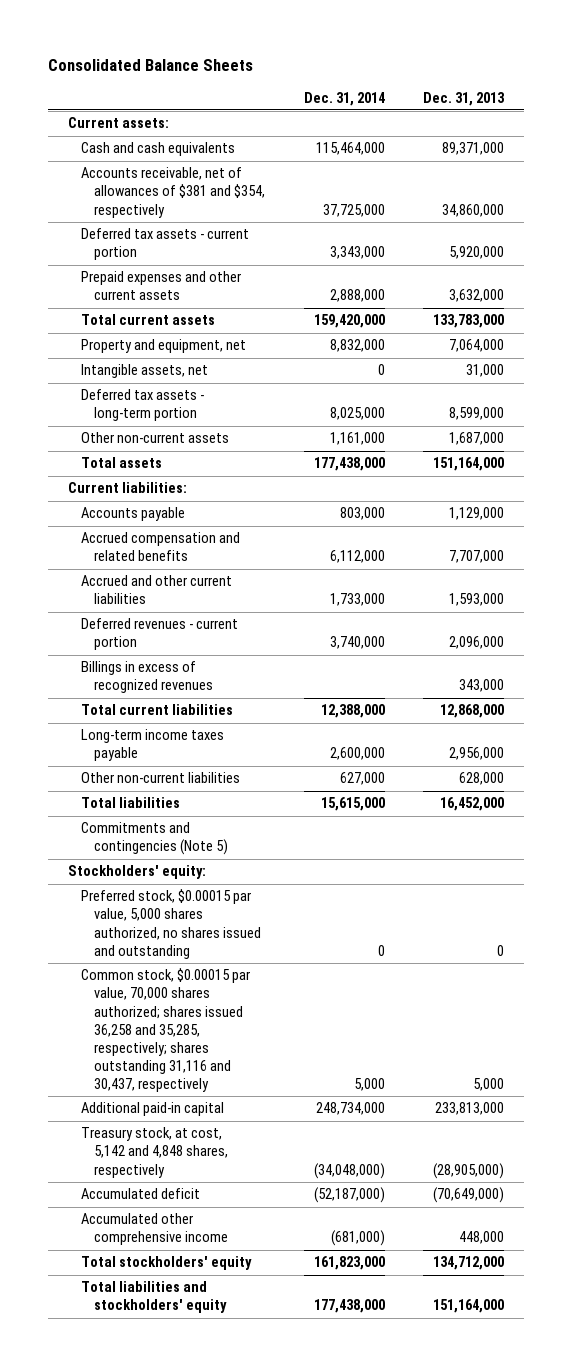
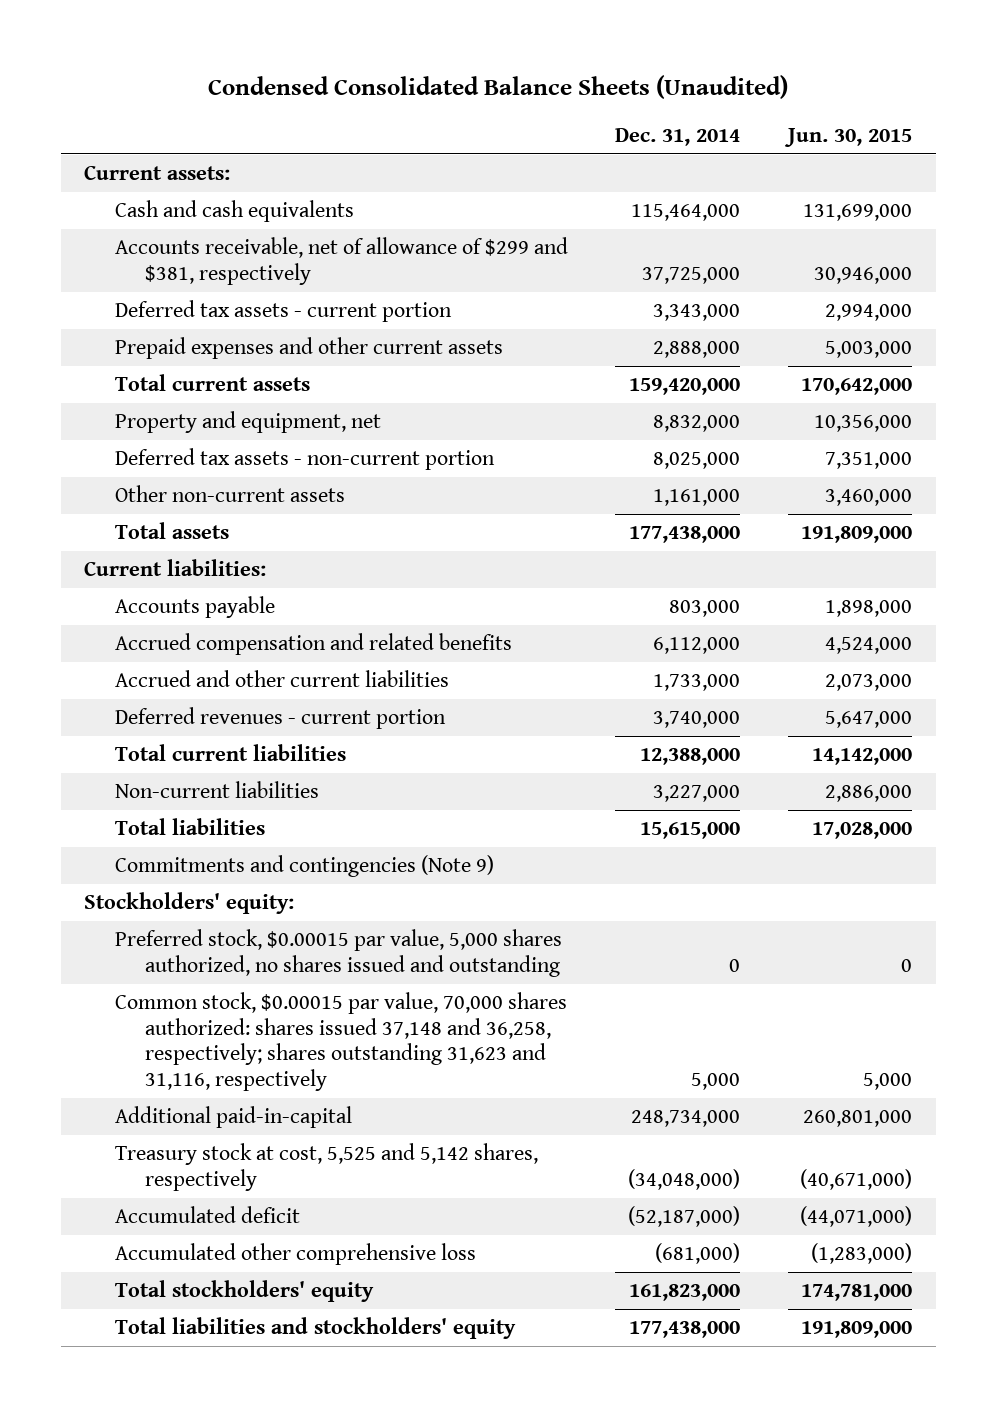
[48,58,254,71] Consolidated Balance Sheets -> [208,74,789,99] Condensed Consolidated Balance Sheets (Unaudited)
[423,91,506,106] Dec. 31, 2013 -> none
none -> [783,127,912,147] Jun. 30, 2015
[80,167,265,218] Accounts receivable, net of allowances of $381 and $354, respectively -> [114,237,568,285] Accounts receivable, net of allowance of $299 and $381, respectively
[80,364,208,379] Intangible assets, net -> none
[80,389,204,422] Deferred tax assets - long-term portion -> [114,448,495,471] Deferred tax assets - non-current portion
[80,661,213,694] Billings in excess of recognized revenues -> none
[80,729,224,762] Long-term income taxes payable -> none
[80,772,240,784] Other non-current liabilities -> [114,781,319,799] Non-current liabilities
[339,772,385,786] 627,000 -> [653,785,741,803] 3,227,000
[80,822,228,856] Commitments and contingencies (Note 5) -> [114,855,494,878] Commitments and contingencies (Note 9)
[80,968,250,1092] Common stock, $0.00015 par value, 70,000 shares authorized; shares issued 36,258 and 35,285, respectively; shares outstanding 31,116 and 30,437, respectively -> [114,992,567,1091] Common stock, $0.00015 par value, 70,000 shares authorized: shares issued 37,148 and 36,258, respectively; shares outstanding 31,623 and 31,116, respectively
[80,1102,224,1117] Additional paid-in capital -> [114,1106,352,1129] Additional paid-in-capital
[80,1127,228,1178] Treasury stock, at cost, 5,142 and 4,848 shares, respectively -> [114,1143,538,1191] Treasury stock at cost, 5,525 and 5,142 shares, respectively
[80,1213,228,1246] Accumulated other comprehensive income -> [114,1243,476,1266] Accumulated other comprehensive loss

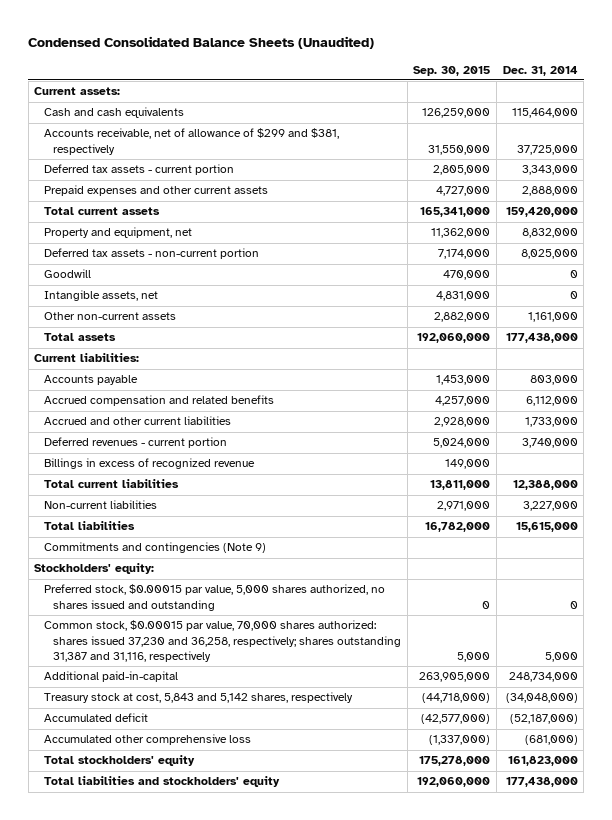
[783,127,912,147] Jun. 30, 2015 -> none
none -> [413,65,491,76] Sep. 30, 2015
none -> [43,269,91,279] Goodwill
none -> [43,290,158,302] Intangible assets, net
none -> [43,458,255,470] Billings in excess of recognized revenue
[114,992,567,1091] Common stock, $0.00015 par value, 70,000 shares authorized: shares issued 37,148 and 36,258, respectively; shares outstanding 31,623 and 31,116, respectively -> [43,620,401,662] Common stock, $0.00015 par value, 70,000 shares authorized: shares issued 37,230 and 36,258, respectively; shares outstanding 31,387 and 31,116, respectively
[114,1143,538,1191] Treasury stock at cost, 5,525 and 5,142 shares, respectively -> [43,692,353,704] Treasury stock at cost, 5,843 and 5,142 shares, respectively

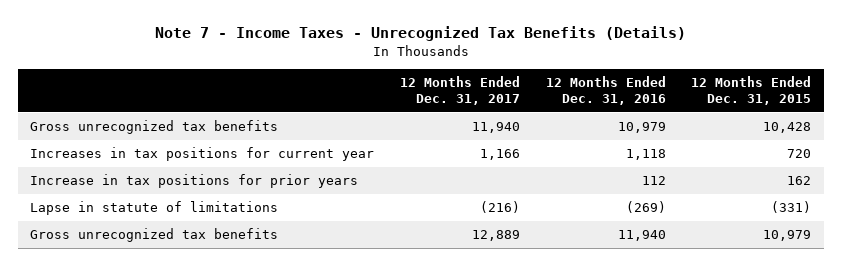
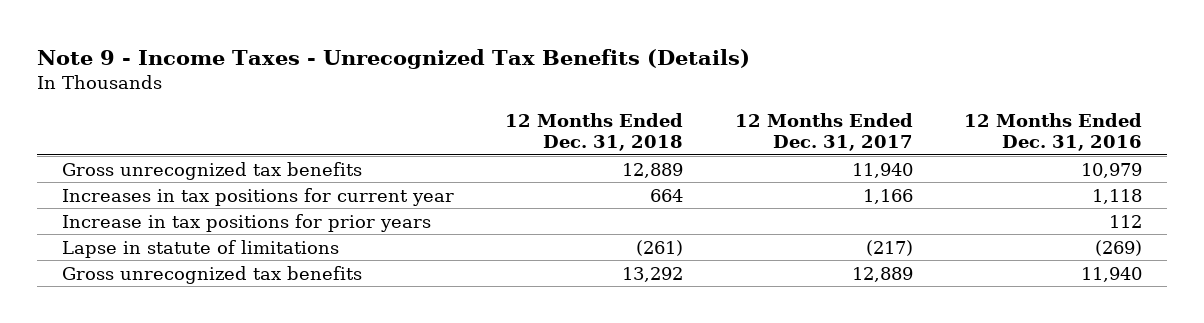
[154,26,686,42] Note 7 - Income Taxes - Unrecognized Tax Benefits (Details) -> [36,48,750,69] Note 9 - Income Taxes - Unrecognized Tax Benefits (Details)
[691,76,812,106] 12 Months Ended Dec. 31, 2015 -> none
none -> [505,112,684,152] 12 Months Ended Dec. 31, 2018
[479,201,520,214] (216) -> [865,239,913,256] (217)

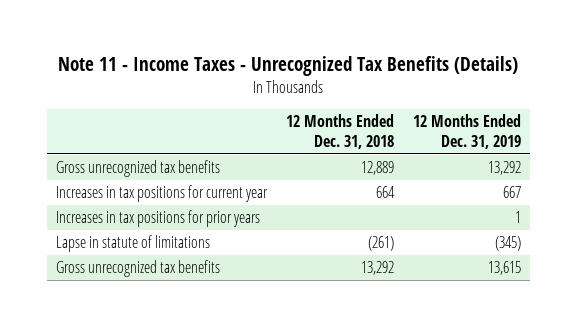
[36,48,750,69] Note 9 - Income Taxes - Unrecognized Tax Benefits (Details) -> [58,56,519,77] Note 11 - Income Taxes - Unrecognized Tax Benefits (Details)
[734,112,913,152] 12 Months Ended Dec. 31, 2017 -> none
[963,112,1142,152] 12 Months Ended Dec. 31, 2016 -> none
none -> [412,113,521,149] 12 Months Ended Dec. 31, 2019
[62,213,432,232] Increase in tax positions for prior years -> [56,210,261,228] Increases in tax positions for prior years

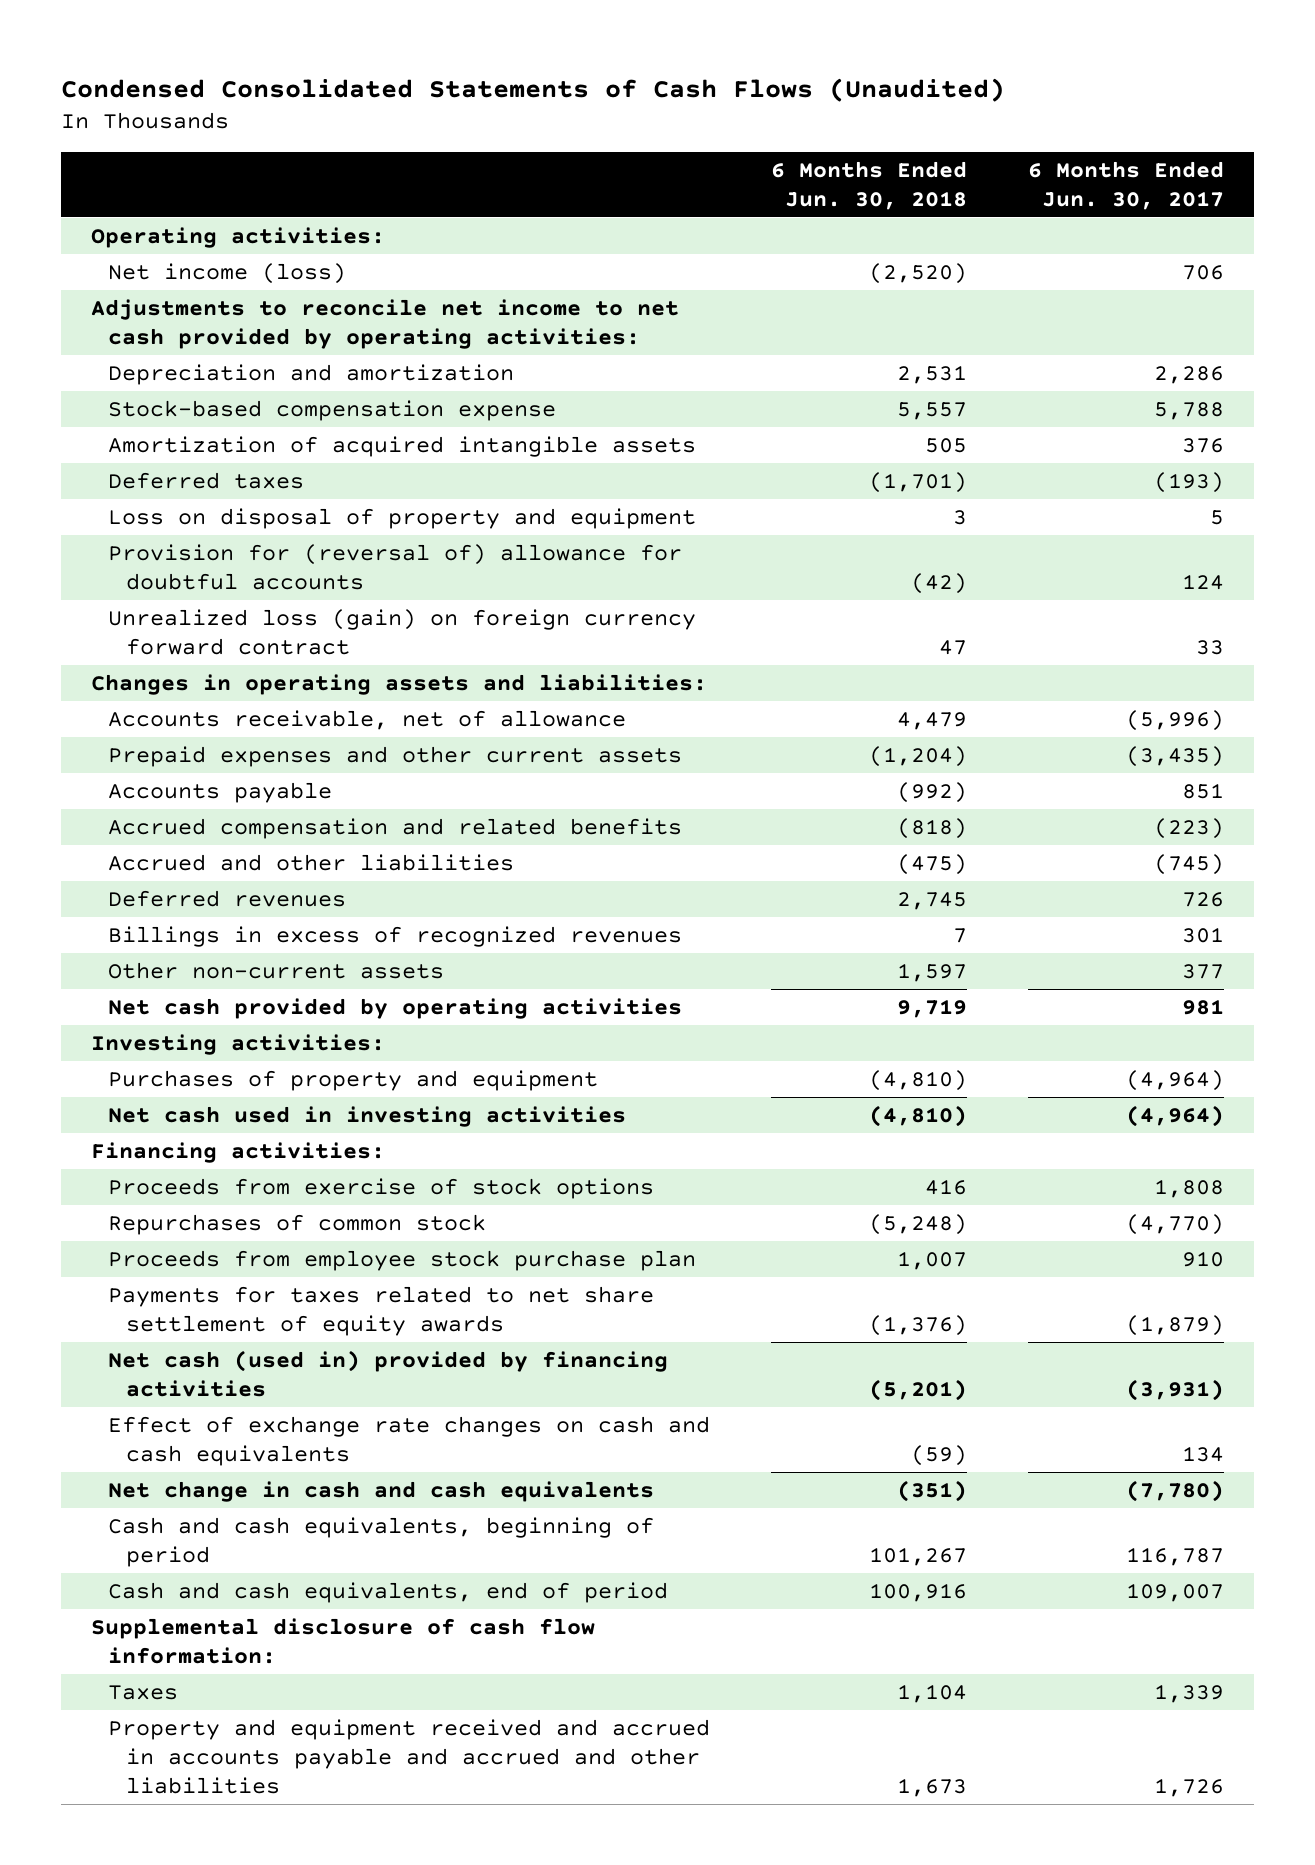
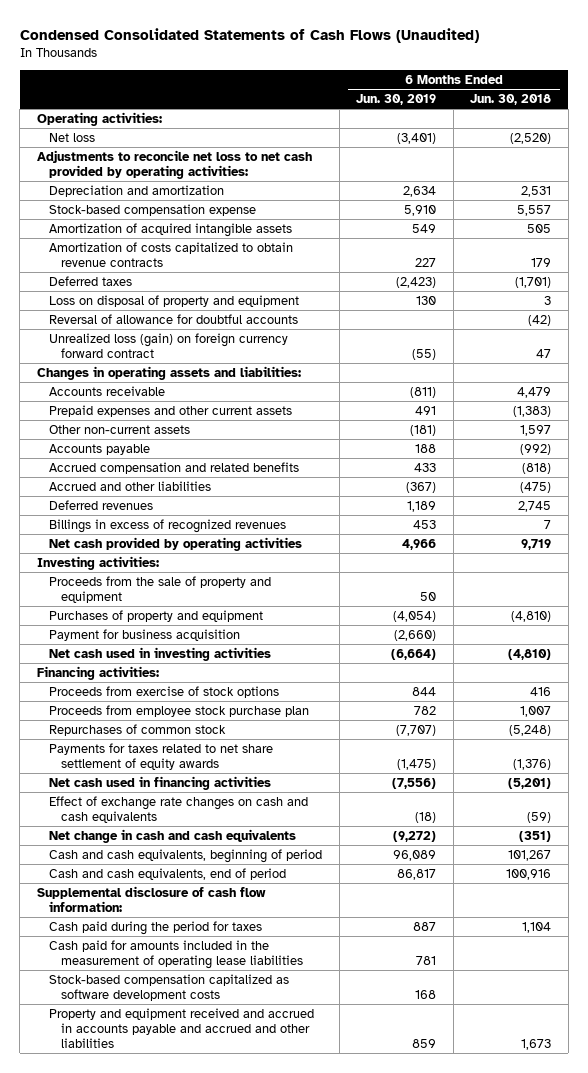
[1027,160,1224,210] 6 Months Ended Jun. 30, 2017 -> none
none -> [356,94,437,106] Jun. 30, 2019
[108,263,347,285] Net income (loss) -> [49,132,96,142] Net loss
[91,299,680,349] Adjustments to reconcile net income to net cash provided by operating activities: -> [36,149,312,179] Adjustments to reconcile net loss to net cash provided by operating activities:
none -> [49,241,294,267] Amortization of costs capitalized to obtain revenue contracts
[108,544,683,590] Provision for (reversal of) allowance for doubtful accounts -> [49,313,299,324] Reversal of allowance for doubtful accounts
[108,710,627,731] Accounts receivable, net of allowance -> [49,385,166,396] Accounts receivable
[869,746,968,768] (1,204) -> [513,405,552,417] (1,383)
[108,962,445,980] Other non-current assets -> [49,424,191,434] Other non-current assets
none -> [49,575,272,603] Proceeds from the sale of property and equipment
none -> [49,628,241,641] Payment for business acquisition
[108,1214,487,1236] Repurchases of common stock -> [49,723,227,736] Repurchases of common stock
[108,1350,669,1397] Net cash (used in) provided by financing activities -> [49,775,272,790] Net cash used in financing activities
[108,1685,179,1701] Taxes -> [49,920,263,935] Cash paid during the period for taxes
none -> [49,939,304,969] Cash paid for amounts included in the measurement of operating lease liabilities
none -> [49,973,290,1001] Stock-based compensation capitalized as software development costs

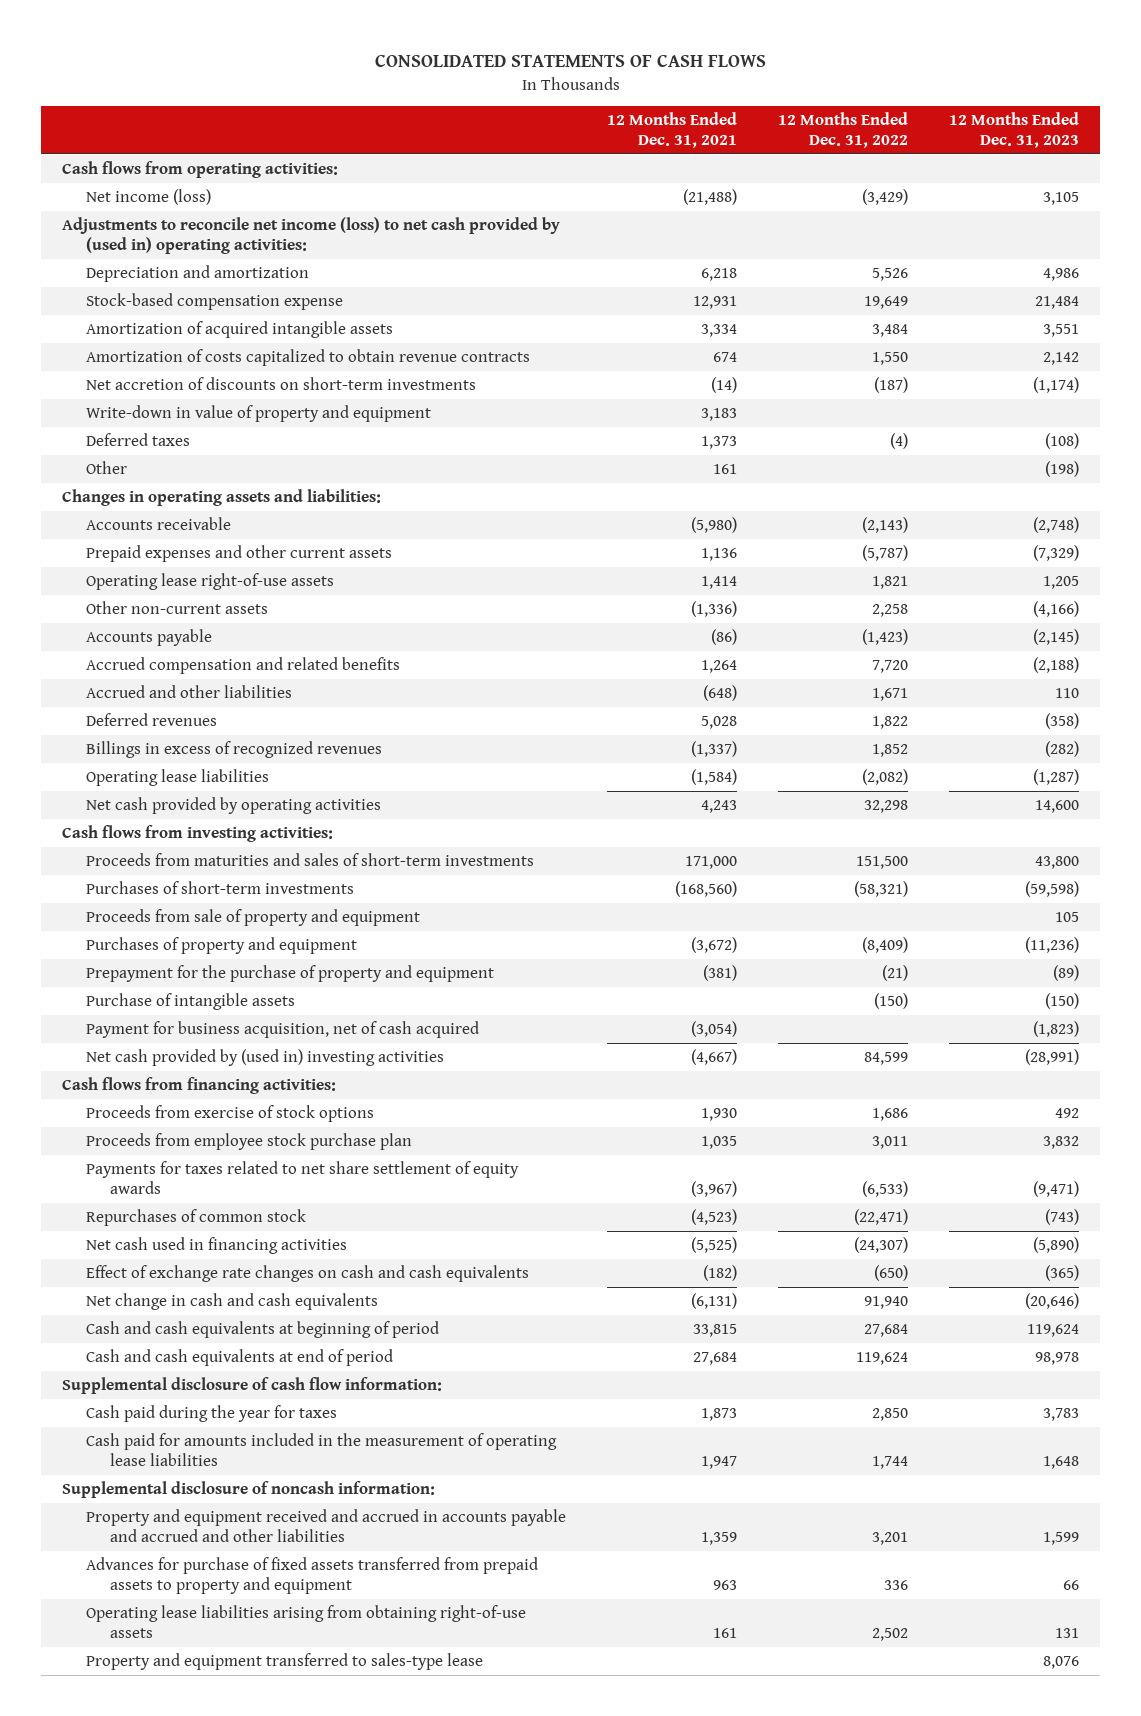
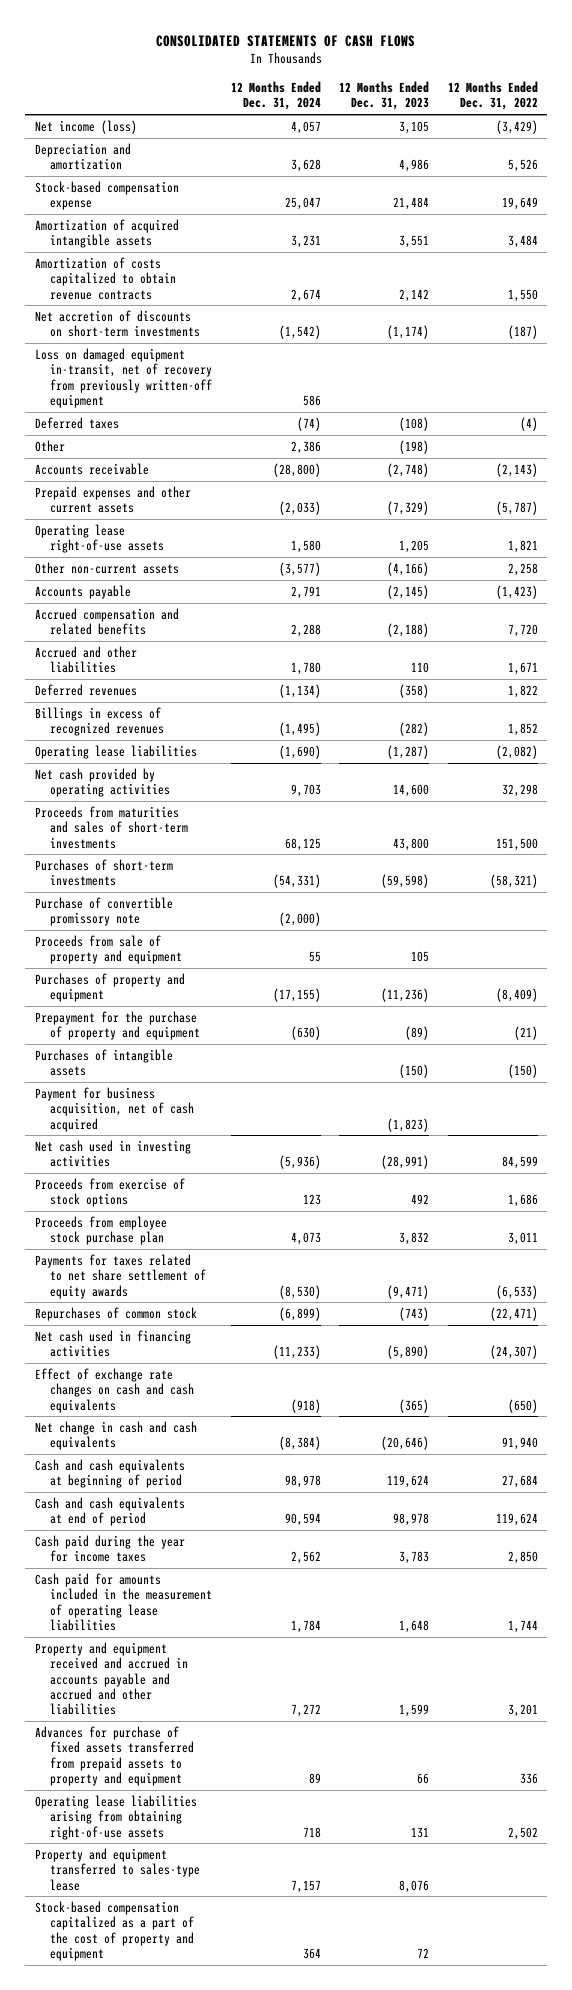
[607,112,738,148] 12 Months Ended Dec. 31, 2021 -> none
none -> [230,81,321,111] 12 Months Ended Dec. 31, 2024
[61,161,338,179] Cash flows from operating activities: -> none
[61,217,560,254] Adjustments to reconcile net income (loss) to net cash provided by (used in) operating activities: -> none
[86,405,432,423] Write-down in value of property and equipment -> none
none -> [34,348,213,408] Loss on damaged equipment in-transit, net of recovery from previously written-off equipment
[61,489,381,507] Changes in operating assets and liabilities: -> none
[61,825,333,843] Cash flows from investing activities: -> none
none -> [34,897,173,927] Purchase of convertible promissory note
[86,993,296,1011] Purchase of intangible assets -> [34,1049,173,1077] Purchases of intangible assets
[61,1077,336,1095] Cash flows from financing activities: -> none
[86,1049,445,1067] Net cash provided by (used in) investing activities -> [34,1140,191,1168] Net cash used in investing activities
[61,1377,442,1395] Supplemental disclosure of cash flow information: -> none
[86,1405,338,1423] Cash paid during the year for taxes -> [34,1535,185,1563] Cash paid during the year for income taxes
[61,1481,435,1499] Supplemental disclosure of noncash information: -> none
none -> [34,1901,195,1961] Stock-based compensation capitalized as a part of the cost of property and equipment

